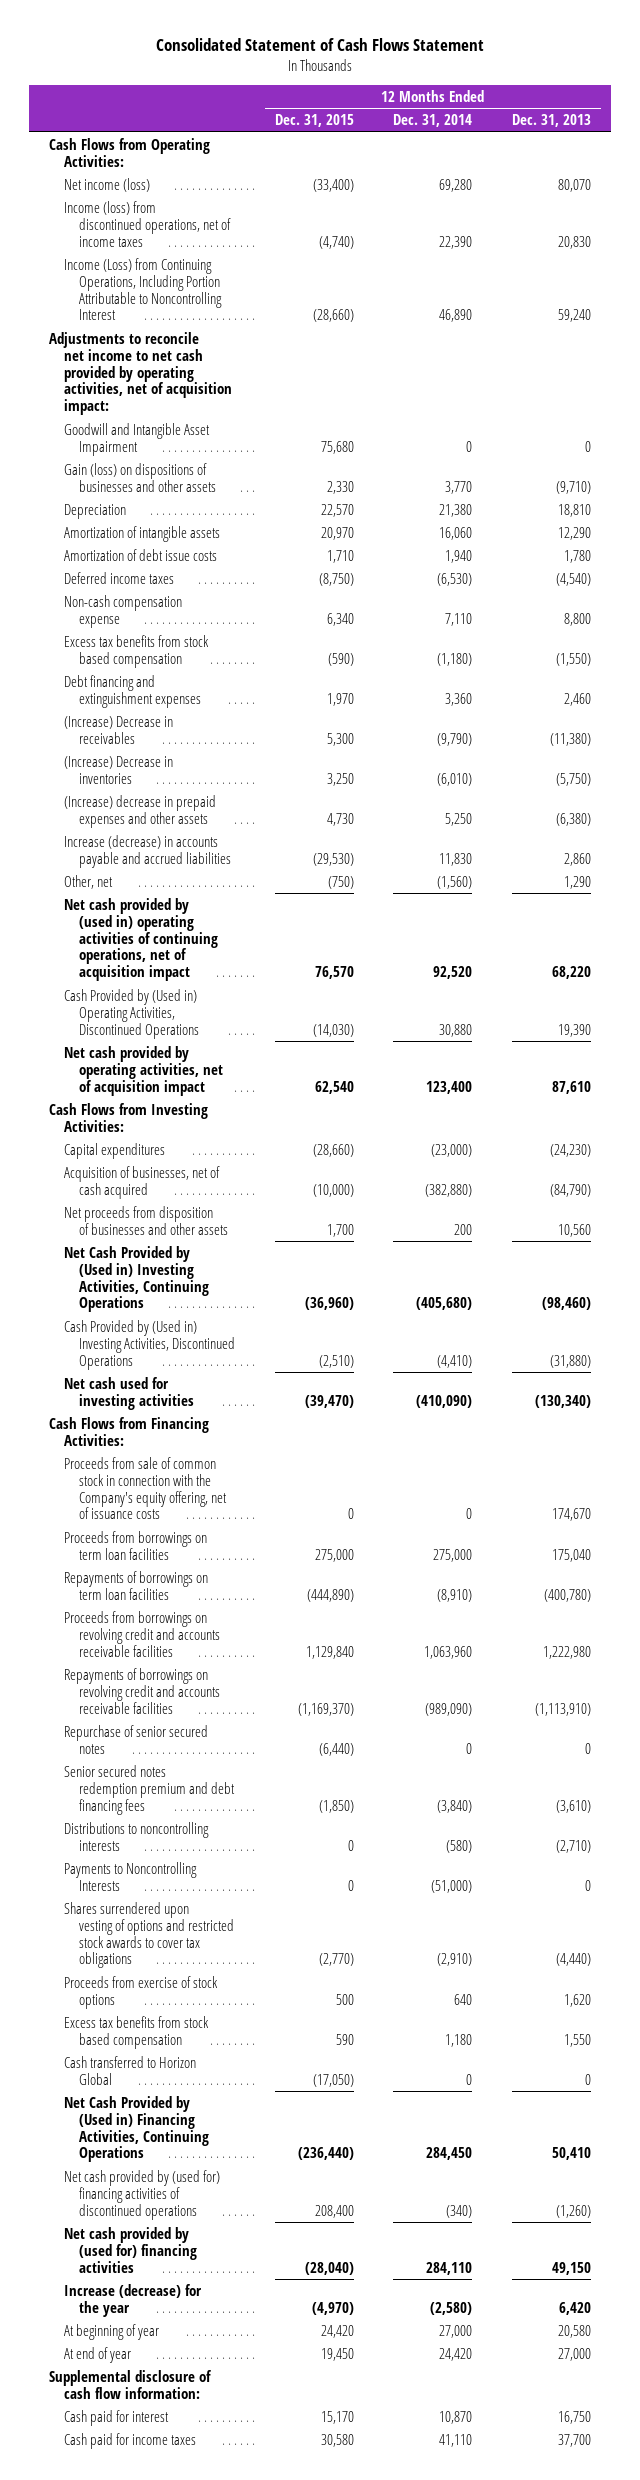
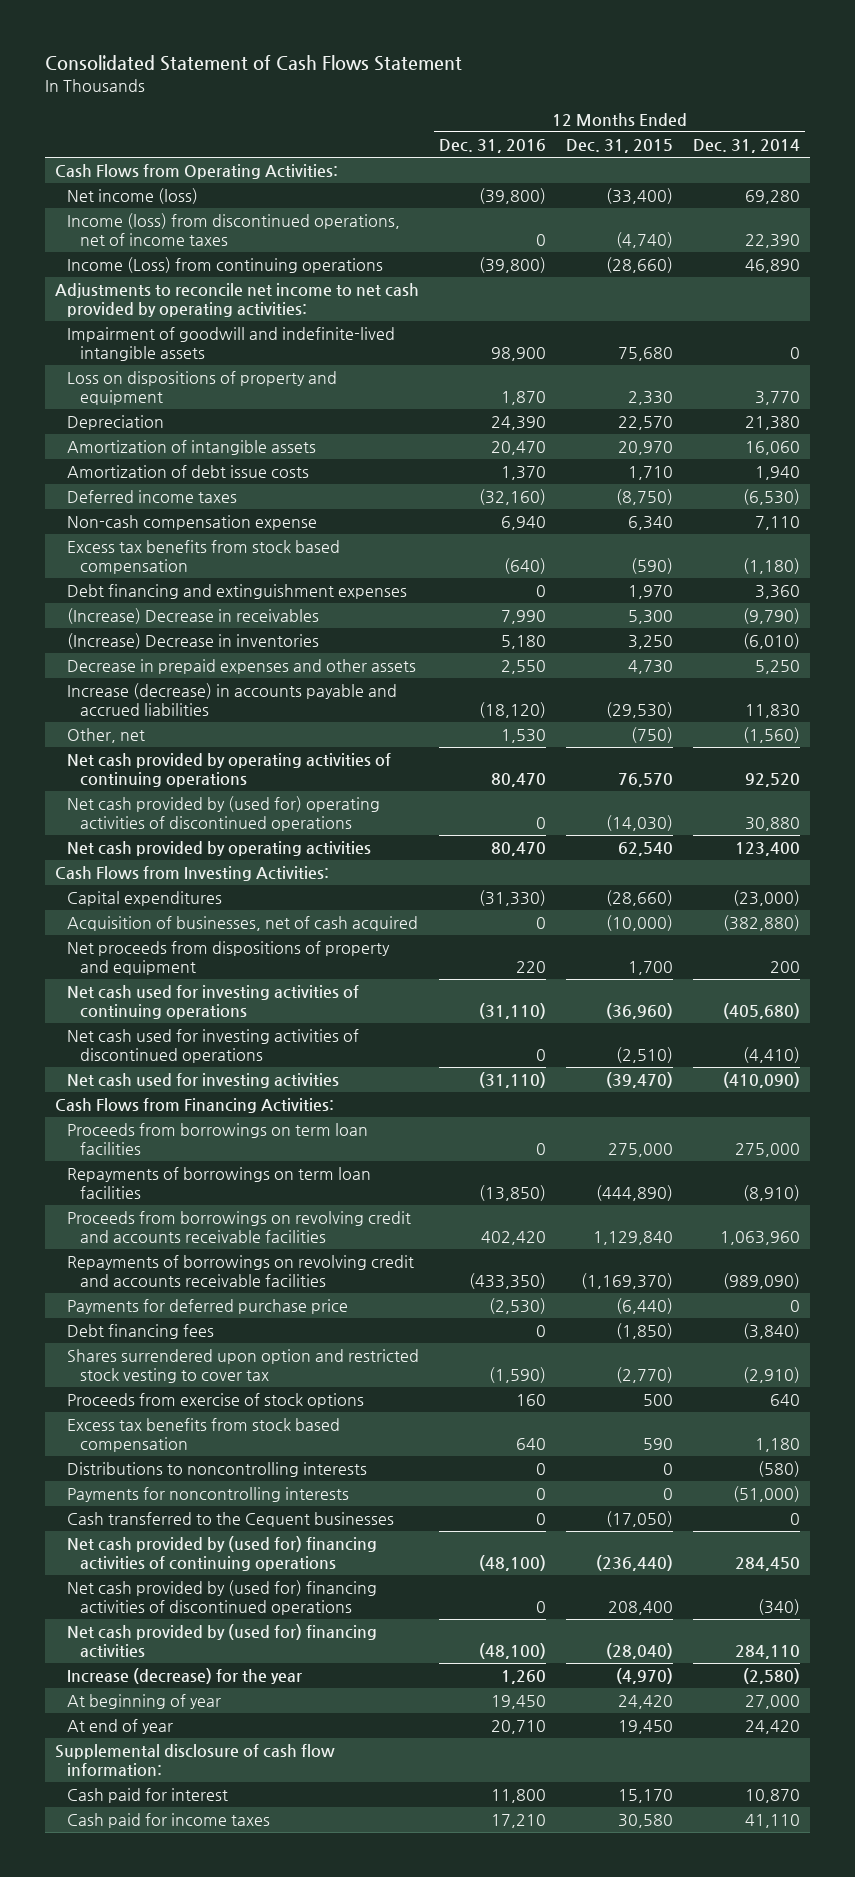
[512,113,592,127] Dec. 31, 2013 -> none
none -> [439,139,547,154] Dec. 31, 2016
[64,257,223,321] Income (Loss) from Continuing Operations, Including Portion Attributable to Noncontrolling Interest -> [67,257,384,274] Income (Loss) from continuing operations
[49,331,233,416] Adjustments to reconcile net income to net cash provided by operating activities, net of acquisition impact: -> [54,283,419,317] Adjustments to reconcile net income to net cash provided by operating activities:
[64,422,211,456] Goodwill and Intangible Asset Impairment -> [67,327,396,361] Impairment of goodwill and indefinite-lived intangible assets
[64,462,217,492] Gain (loss) on dispositions of businesses and other assets -> [67,371,338,405] Loss on dispositions of property and equipment
[64,794,217,828] (Increase) decrease in prepaid expenses and other assets -> [67,659,417,675] Decrease in prepaid expenses and other assets
[64,897,219,982] Net cash provided by (used in) operating activities of continuing operations, net of acquisition impact -> [67,753,392,787] Net cash provided by operating activities of continuing operations
[64,988,200,1039] Cash Provided by (Used in) Operating Activities, Discontinued Operations -> [67,796,381,831] Net cash provided by (used for) operating activities of discontinued operations
[64,1045,224,1096] Net cash provided by operating activities, net of acquisition impact -> [67,841,372,857] Net cash provided by operating activities
[64,1205,229,1235] Net proceeds from disposition of businesses and other assets -> [67,941,391,975] Net proceeds from dispositions of property and equipment
[64,1245,210,1313] Net Cash Provided by (Used in) Investing Activities, Continuing Operations -> [67,985,360,1019] Net cash used for investing activities of continuing operations
[64,1319,236,1370] Cash Provided by (Used in) Investing Activities, Discontinued Operations -> [67,1029,360,1063] Net cash used for investing activities of discontinued operations
[64,1456,228,1520] Proceeds from sale of common stock in connection with the Company's equity offering, net of issuance costs -> none
[64,1861,198,1891] Payments to Noncontrolling Interests -> none
[64,1724,209,1754] Repurchase of senior secured notes -> [67,1299,349,1315] Payments for deferred purchase price
[64,1764,236,1815] Senior secured notes redemption premium and debt financing fees -> [67,1324,215,1340] Debt financing fees
[64,1901,235,1969] Shares surrendered upon vesting of options and restricted stock awards to cover tax obligations -> [67,1349,420,1383] Shares surrendered upon option and restricted stock vesting to cover tax
[64,1821,210,1851] Distributions to noncontrolling interests -> [67,1462,368,1478] Distributions to noncontrolling interests
none -> [67,1487,350,1503] Payments for noncontrolling interests
[64,2055,197,2085] Cash transferred to Horizon Global -> [67,1512,395,1528] Cash transferred to the Cequent businesses
[64,2095,210,2163] Net Cash Provided by (Used in) Financing Activities, Continuing Operations -> [67,1536,378,1571] Net cash provided by (used for) financing activities of continuing operations

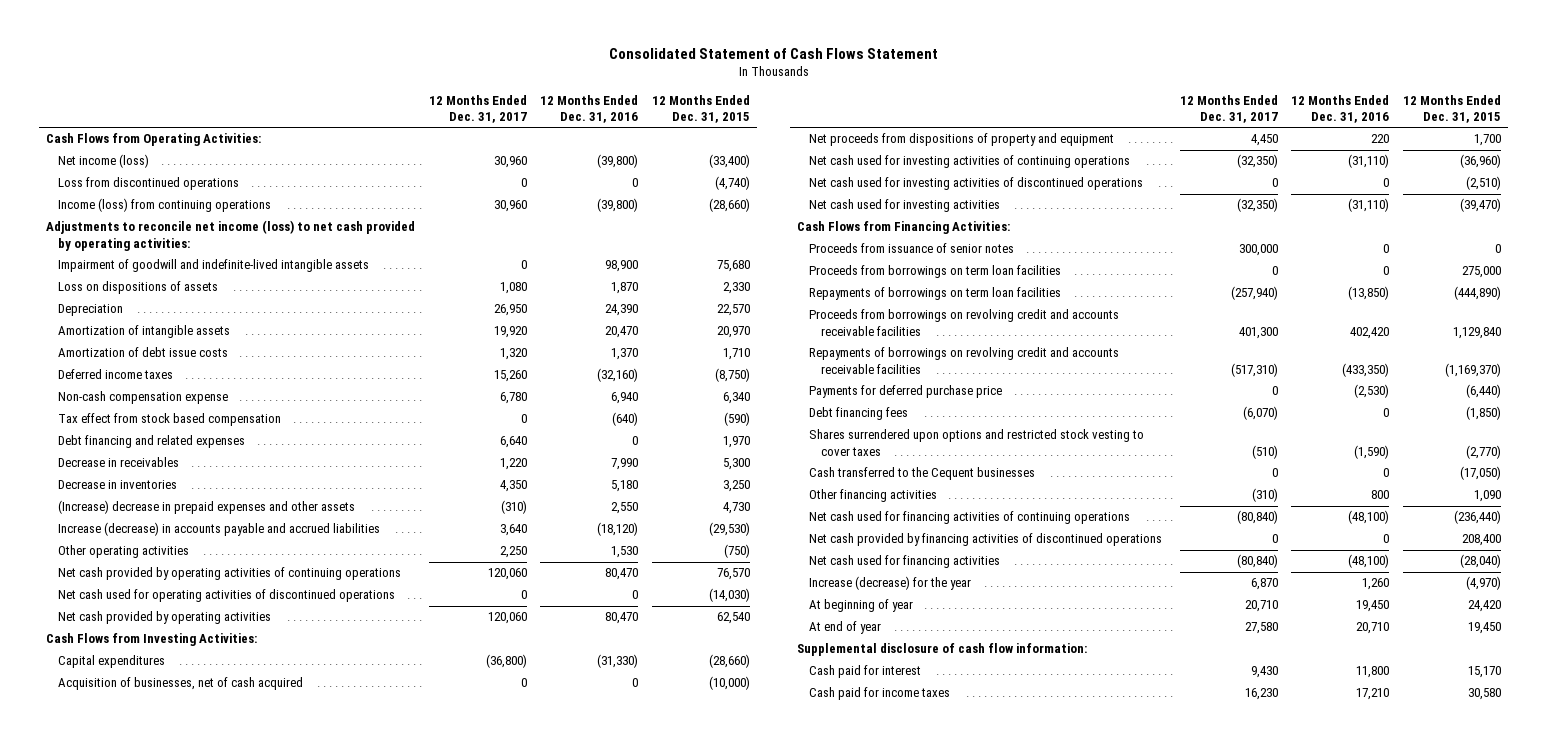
[693,139,801,154] Dec. 31, 2014 -> none
none -> [428,94,527,123] 12 Months Ended Dec. 31, 2017
[67,213,401,246] Income (loss) from discontinued operations, net of income taxes -> [57,177,239,191] Loss from discontinued operations
[67,257,384,274] Income (Loss) from continuing operations -> [57,198,271,213] Income (loss) from continuing operations
[54,283,419,317] Adjustments to reconcile net income to net cash provided by operating activities: -> [45,220,415,251] Adjustments to reconcile net income (loss) to net cash provided by operating activities:
[67,371,338,405] Loss on dispositions of property and equipment -> [57,281,218,295] Loss on dispositions of assets
[67,540,341,574] Excess tax benefits from stock based compensation -> [57,413,281,427] Tax effect from stock based compensation
[67,584,408,600] Debt financing and extinguishment expenses -> [57,435,245,449] Debt financing and related expenses
[67,608,320,625] (Increase) Decrease in receivables -> [57,457,179,468] Decrease in receivables
[67,633,320,650] (Increase) Decrease in inventories -> [57,480,177,490] Decrease in inventories
[67,659,417,675] Decrease in prepaid expenses and other assets -> [57,500,355,515] (Increase) decrease in prepaid expenses and other assets
[67,728,146,744] Other, net -> [57,545,189,559] Other operating activities
[67,796,381,831] Net cash provided by (used for) operating activities of discontinued operations -> [57,589,395,603] Net cash used for operating activities of discontinued operations
none -> [808,243,1014,254] Proceeds from issuance of senior notes
[67,1393,365,1409] Proceeds from exercise of stock options -> none
[67,1418,341,1452] Excess tax benefits from stock based compensation -> none
[67,1462,368,1478] Distributions to noncontrolling interests -> none
[67,1487,350,1503] Payments for noncontrolling interests -> none
[67,1349,420,1383] Shares surrendered upon option and restricted stock vesting to cover tax -> [808,429,1144,456] Shares surrendered upon options and restricted stock vesting to cover taxes
none -> [808,489,937,503] Other financing activities
[67,1536,378,1571] Net cash provided by (used for) financing activities of continuing operations -> [808,511,1130,525] Net cash used for financing activities of continuing operations
[67,1580,378,1615] Net cash provided by (used for) financing activities of discontinued operations -> [808,533,1162,547] Net cash provided by financing activities of discontinued operations
[67,1624,378,1658] Net cash provided by (used for) financing activities -> [808,555,1000,569] Net cash used for financing activities

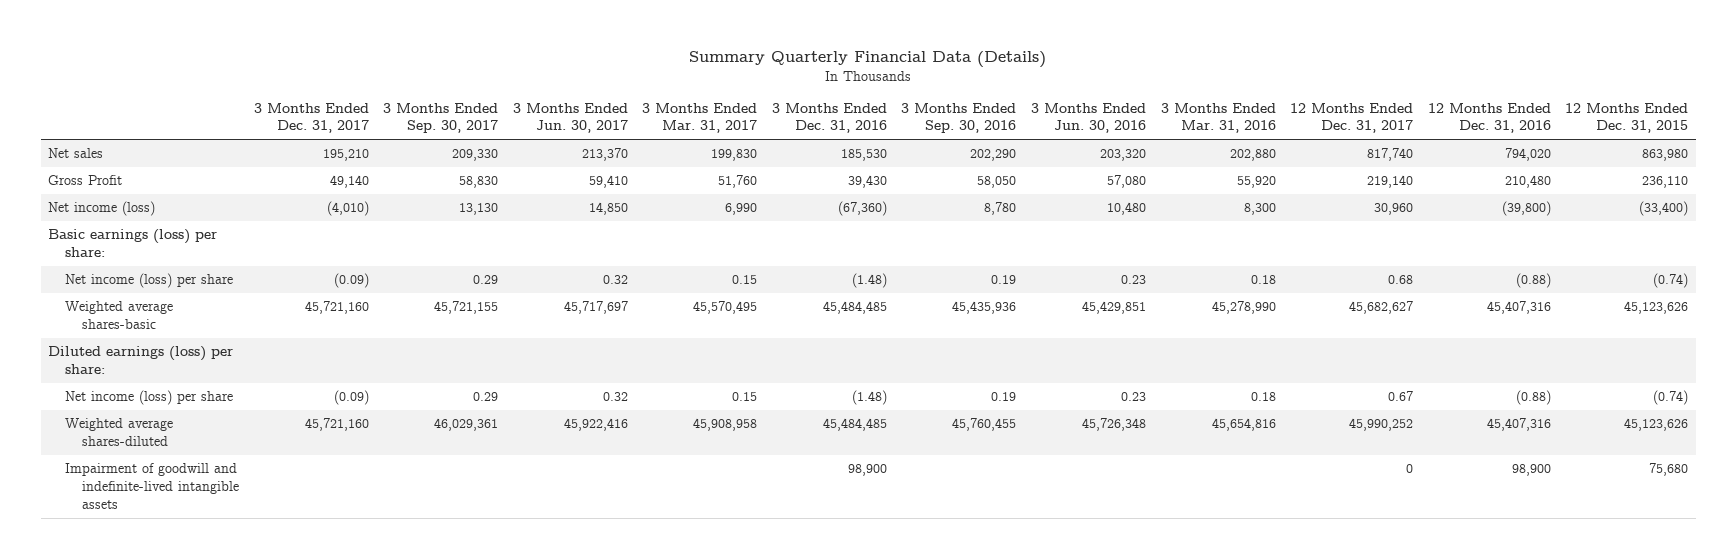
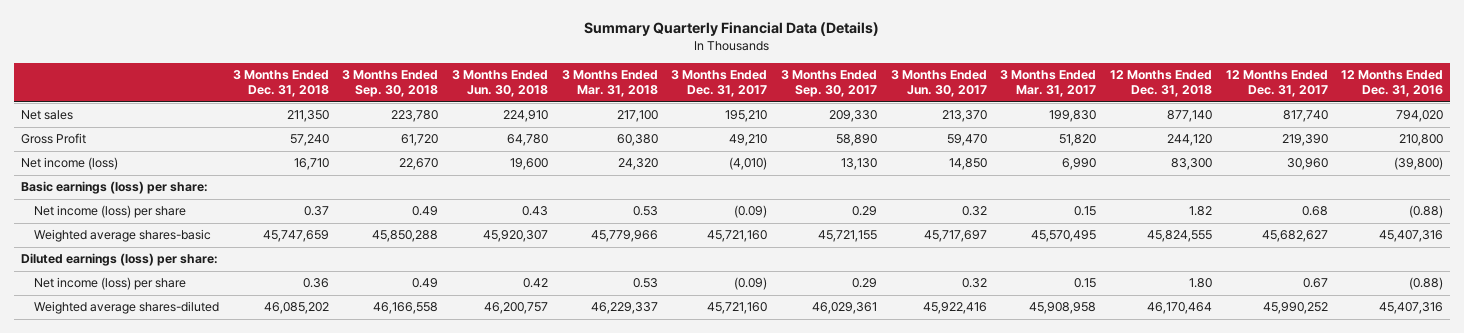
[771,102,887,134] 3 Months Ended Dec. 31, 2016 -> none
[901,102,1017,134] 3 Months Ended Sep. 30, 2016 -> none
[1031,102,1147,134] 3 Months Ended Jun. 30, 2016 -> none
[1160,102,1276,134] 3 Months Ended Mar. 31, 2016 -> none
[1565,102,1689,134] 12 Months Ended Dec. 31, 2015 -> none
none -> [232,69,329,98] 3 Months Ended Dec. 31, 2018
none -> [342,69,439,98] 3 Months Ended Sep. 30, 2018
none -> [451,69,548,98] 3 Months Ended Jun. 30, 2018
none -> [561,69,658,98] 3 Months Ended Mar. 31, 2018
none -> [1109,69,1212,98] 12 Months Ended Dec. 31, 2018
[329,175,369,189] 49,140 -> [729,134,768,147] 49,210
[459,176,499,189] 58,830 -> [835,134,877,147] 58,890
[588,175,628,189] 59,410 -> [946,134,987,147] 59,470
[718,175,758,189] 51,760 -> [1059,134,1097,147] 51,820
[1367,175,1414,189] 219,140 -> [1281,134,1328,147] 219,390
[1504,175,1551,189] 210,480 -> [1399,134,1444,147] 210,800
[64,463,239,509] Impairment of goodwill and indefinite-lived intangible assets -> none

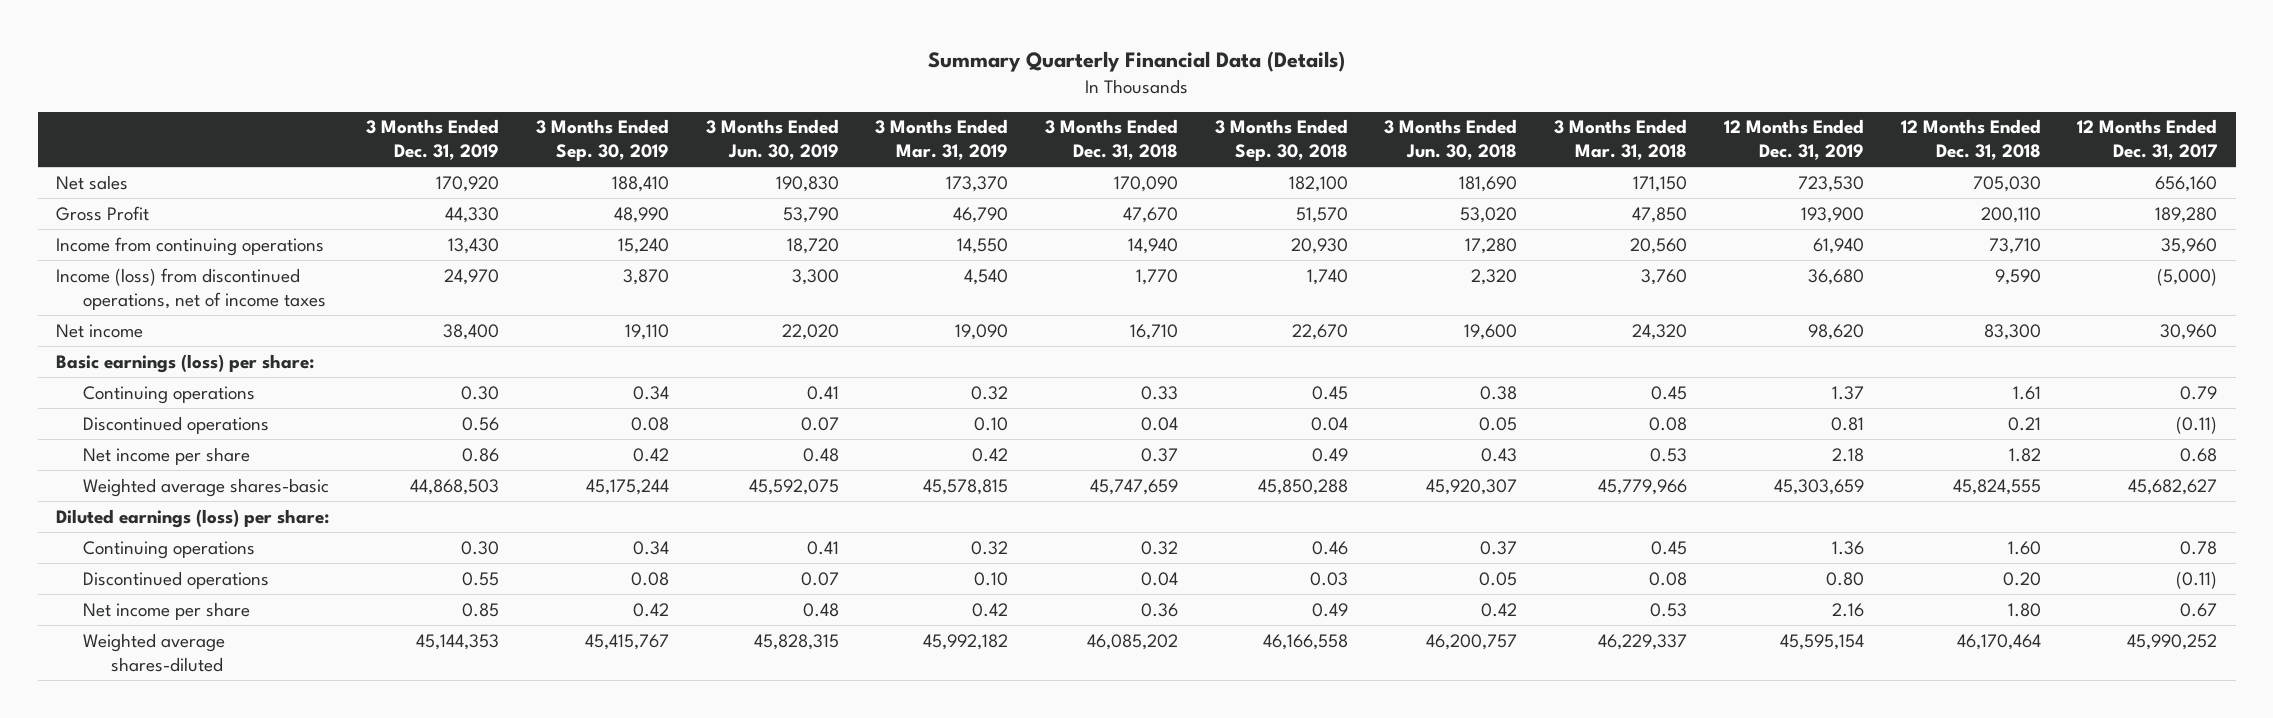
[671,69,768,98] 3 Months Ended Dec. 31, 2017 -> none
[780,69,877,98] 3 Months Ended Sep. 30, 2017 -> none
[890,69,987,98] 3 Months Ended Jun. 30, 2017 -> none
[1000,69,1097,98] 3 Months Ended Mar. 31, 2017 -> none
[1341,69,1444,98] 12 Months Ended Dec. 31, 2016 -> none
none -> [366,119,500,161] 3 Months Ended Dec. 31, 2019
none -> [535,119,669,162] 3 Months Ended Sep. 30, 2019
none -> [705,119,839,161] 3 Months Ended Jun. 30, 2019
none -> [875,119,1009,161] 3 Months Ended Mar. 31, 2019
none -> [1723,119,1864,161] 12 Months Ended Dec. 31, 2019
[286,110,329,123] 211,350 -> [1113,175,1178,192] 170,090
[391,110,439,123] 223,780 -> [1288,175,1348,192] 182,100
[502,110,548,123] 224,910 -> [1459,175,1518,192] 181,690
[616,110,658,123] 217,100 -> [1633,175,1688,192] 171,150
[1166,110,1212,123] 877,140 -> [1972,175,2041,192] 705,030
[1282,110,1328,123] 817,740 -> [2155,175,2218,192] 656,160
[289,134,329,147] 57,240 -> [1122,206,1178,223] 47,670
[401,134,439,147] 61,720 -> [1295,206,1348,223] 51,570
[506,134,548,147] 64,780 -> [1460,206,1518,223] 53,020
[616,134,658,147] 60,380 -> [1632,206,1688,223] 47,850
[1166,134,1212,147] 244,120 -> [1980,206,2041,223] 200,110
[1281,134,1328,147] 219,390 -> [2155,206,2218,223] 189,280
none -> [56,236,325,256] Income from continuing operations
none -> [56,267,327,310] Income (loss) from discontinued operations, net of income taxes
[20,157,118,171] Net income (loss) -> [56,323,144,338] Net income
none -> [83,385,256,404] Continuing operations
none -> [83,415,270,434] Discontinued operations
[33,205,186,219] Net income (loss) per share -> [83,446,251,465] Net income per share
none -> [83,540,256,559] Continuing operations
none -> [83,570,270,589] Discontinued operations
[33,277,186,291] Net income (loss) per share -> [83,601,251,620] Net income per share

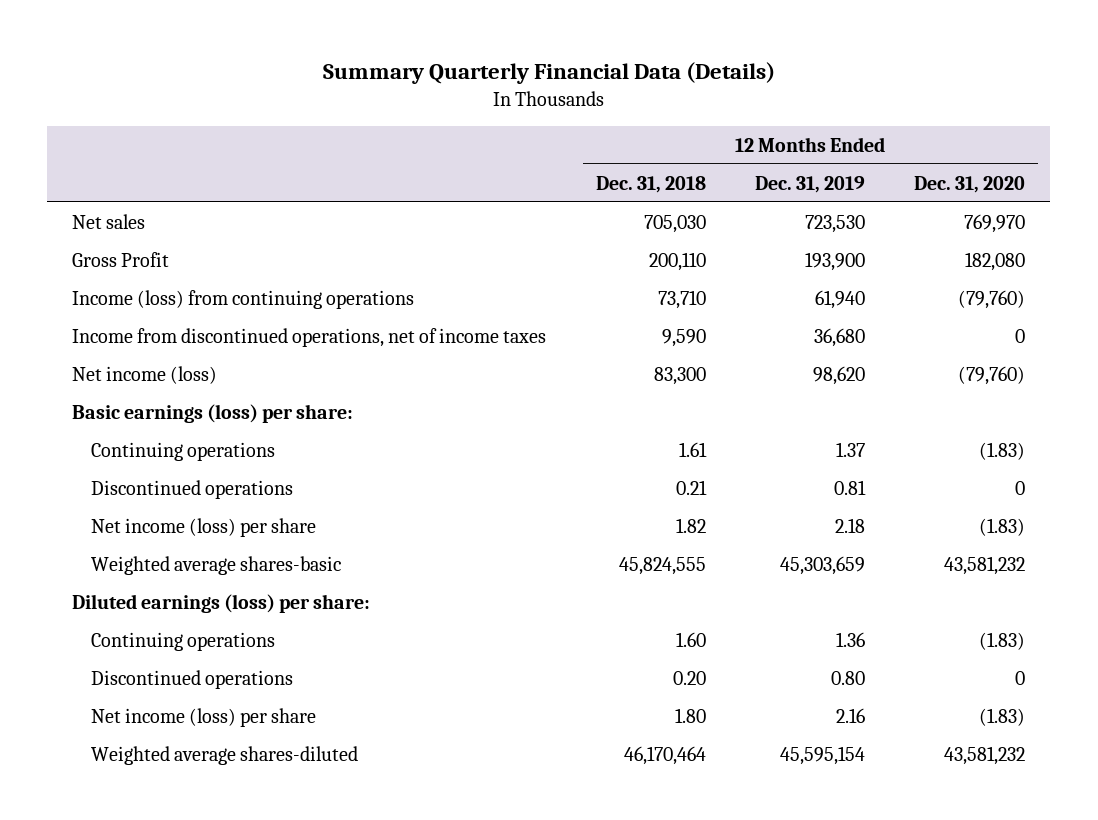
[366,119,500,161] 3 Months Ended Dec. 31, 2019 -> none
[535,119,669,162] 3 Months Ended Sep. 30, 2019 -> none
[705,119,839,161] 3 Months Ended Jun. 30, 2019 -> none
[875,119,1009,161] 3 Months Ended Mar. 31, 2019 -> none
[1044,119,1178,161] 3 Months Ended Dec. 31, 2018 -> none
[1214,119,1348,162] 3 Months Ended Sep. 30, 2018 -> none
[1384,119,1518,161] 3 Months Ended Jun. 30, 2018 -> none
[1554,119,1688,161] 3 Months Ended Mar. 31, 2018 -> none
[2077,119,2218,161] 12 Months Ended Dec. 31, 2017 -> none
none -> [914,175,1026,193] Dec. 31, 2020
[56,236,325,256] Income from continuing operations -> [72,289,415,309] Income (loss) from continuing operations
[56,267,327,310] Income (loss) from discontinued operations, net of income taxes -> [72,327,547,347] Income from discontinued operations, net of income taxes
[56,323,144,338] Net income -> [72,365,218,384] Net income (loss)
[83,446,251,465] Net income per share -> [90,517,316,537] Net income (loss) per share
[83,601,251,620] Net income per share -> [90,707,316,727] Net income (loss) per share

